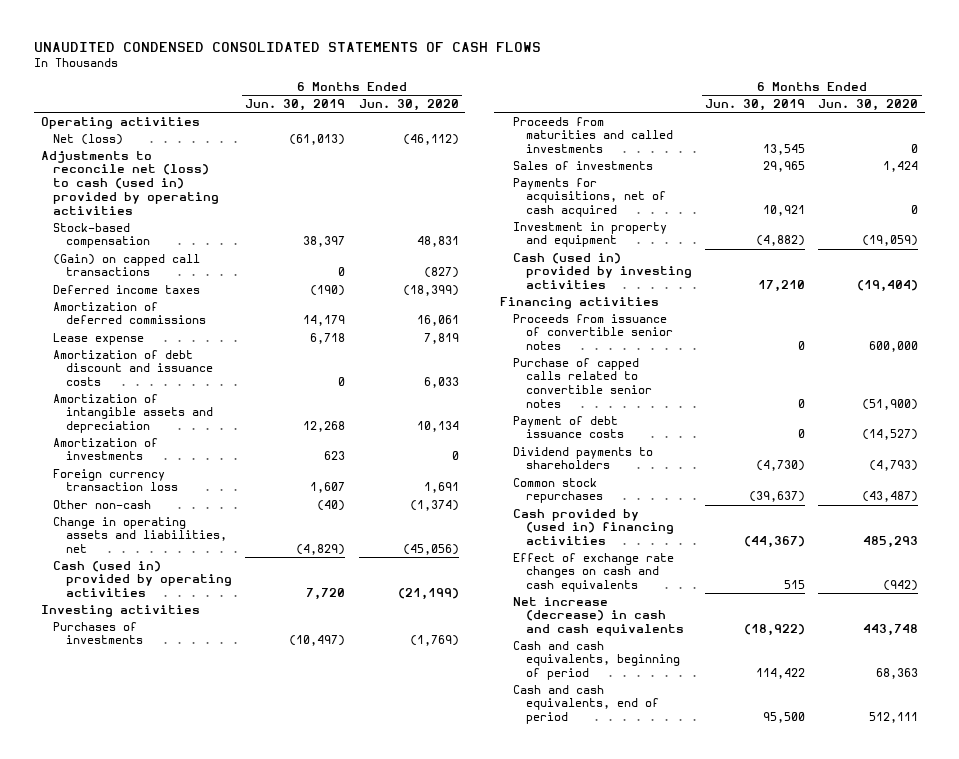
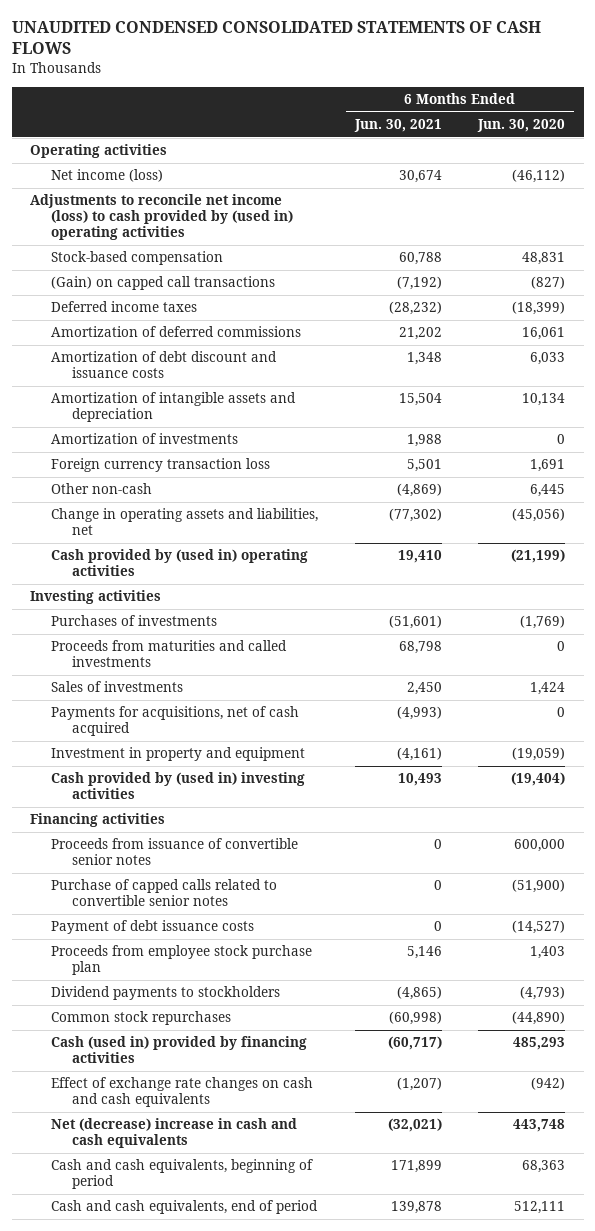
[245,99,346,112] Jun. 30, 2019 -> none
none -> [353,119,442,133] Jun. 30, 2021
[53,133,124,145] Net (loss) -> [51,169,164,183] Net income (loss)
[40,150,220,215] Adjustments to reconcile net (loss) to cash (used in) provided by operating activities -> [30,194,294,240] Adjustments to reconcile net income (loss) to cash provided by (used in) operating activities
[53,332,145,345] Lease expense -> none
[409,499,459,511] (1,374) -> [530,484,566,498] 6,445
[53,560,232,598] Cash (used in) provided by operating activities -> [51,549,309,577] Cash provided by (used in) operating activities
[513,252,692,290] Cash (used in) provided by investing activities -> [51,772,306,800] Cash provided by (used in) investing activities
none -> [51,945,313,976] Proceeds from employee stock purchase plan
[513,446,654,470] Dividend payments to shareholders -> [51,986,281,1001] Dividend payments to stockholders
[862,491,919,503] (43,487) -> [512,1011,566,1026] (44,890)
[513,508,674,546] Cash provided by (used in) financing activities -> [51,1036,308,1064] Cash (used in) provided by financing activities
[513,596,684,637] Net increase (decrease) in cash and cash equivalents -> [51,1118,298,1149] Net (decrease) increase in cash and cash equivalents

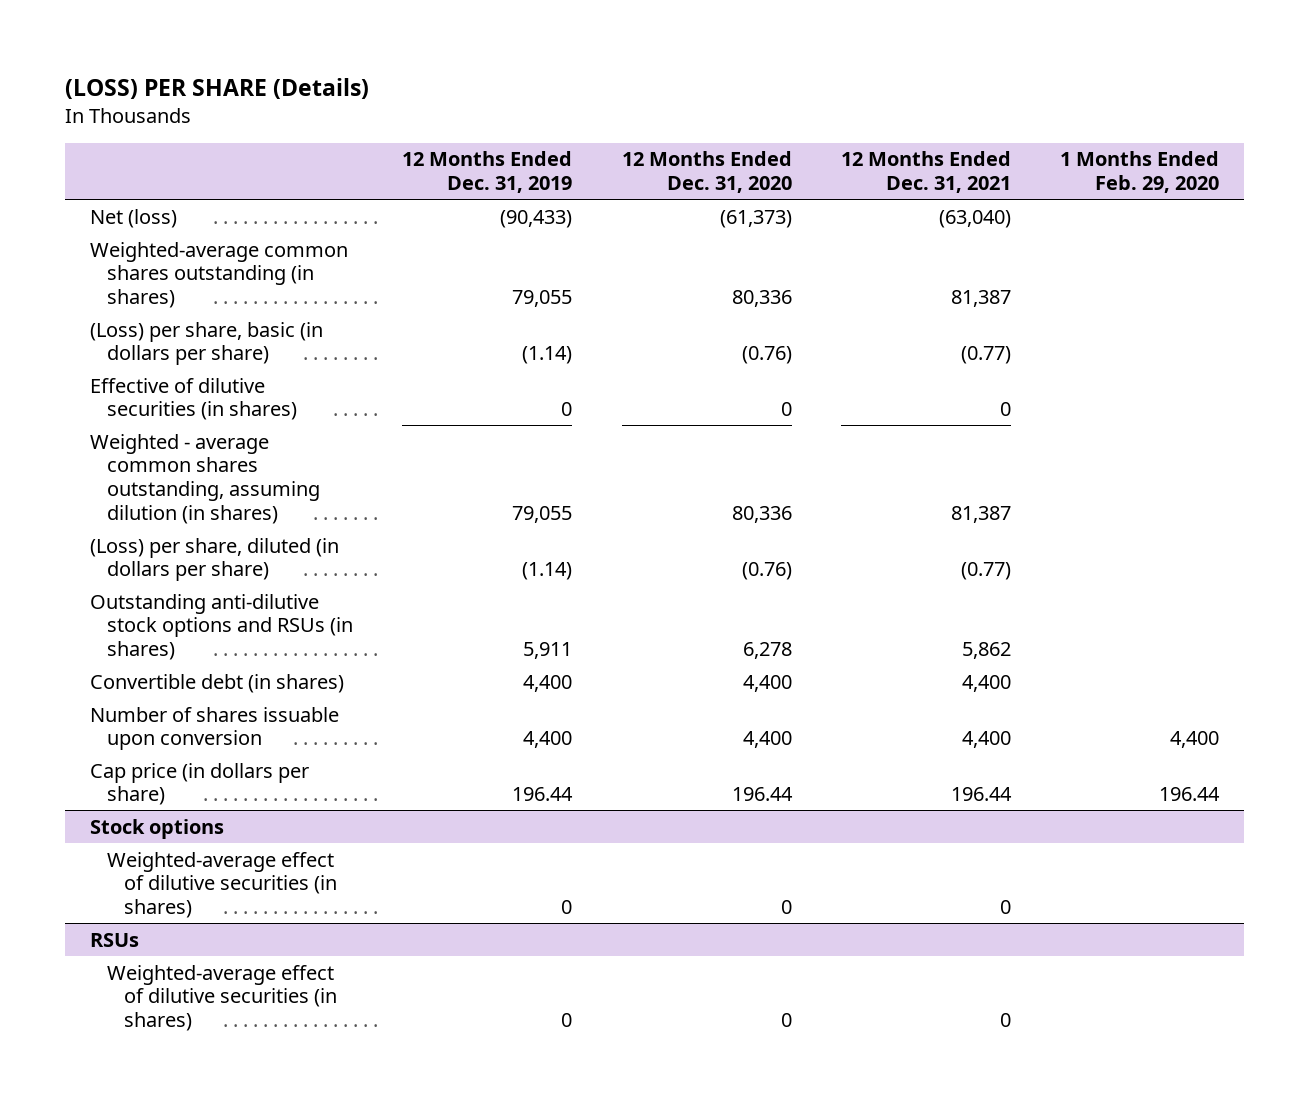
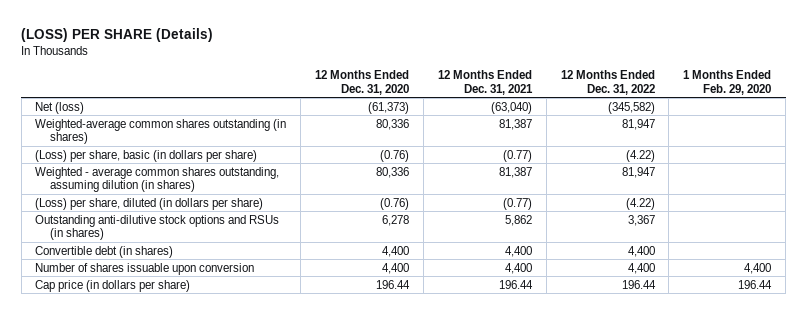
[402,151,573,194] 12 Months Ended Dec. 31, 2019 -> none
none -> [560,70,655,95] 12 Months Ended Dec. 31, 2022
[89,377,297,421] Effective of dilutive securities (in shares) -> none
[89,818,224,839] Stock options -> none
[106,851,337,919] Weighted-average effect of dilutive securities (in shares) -> none
[89,932,139,947] RSUs -> none
[106,964,337,1032] Weighted-average effect of dilutive securities (in shares) -> none

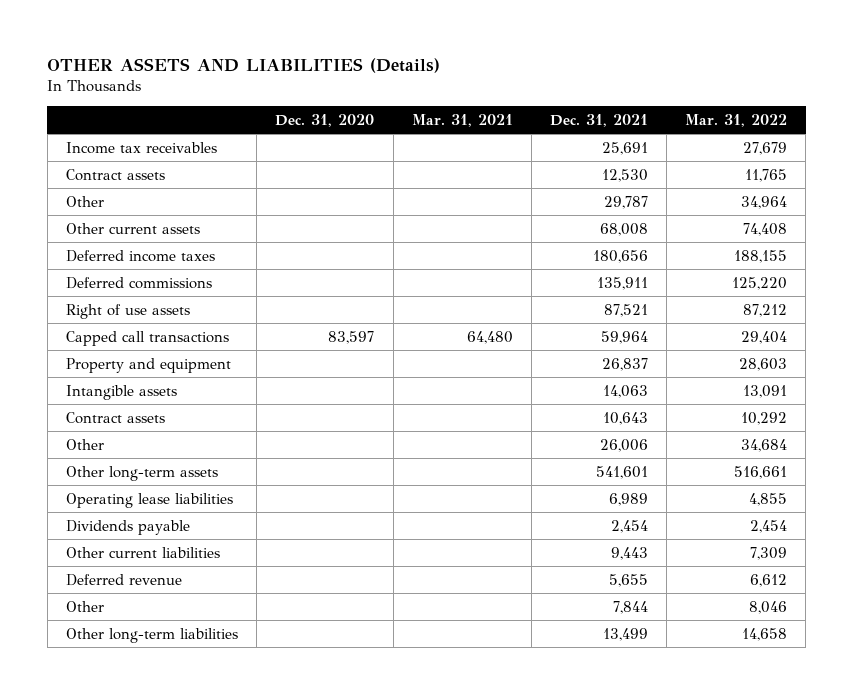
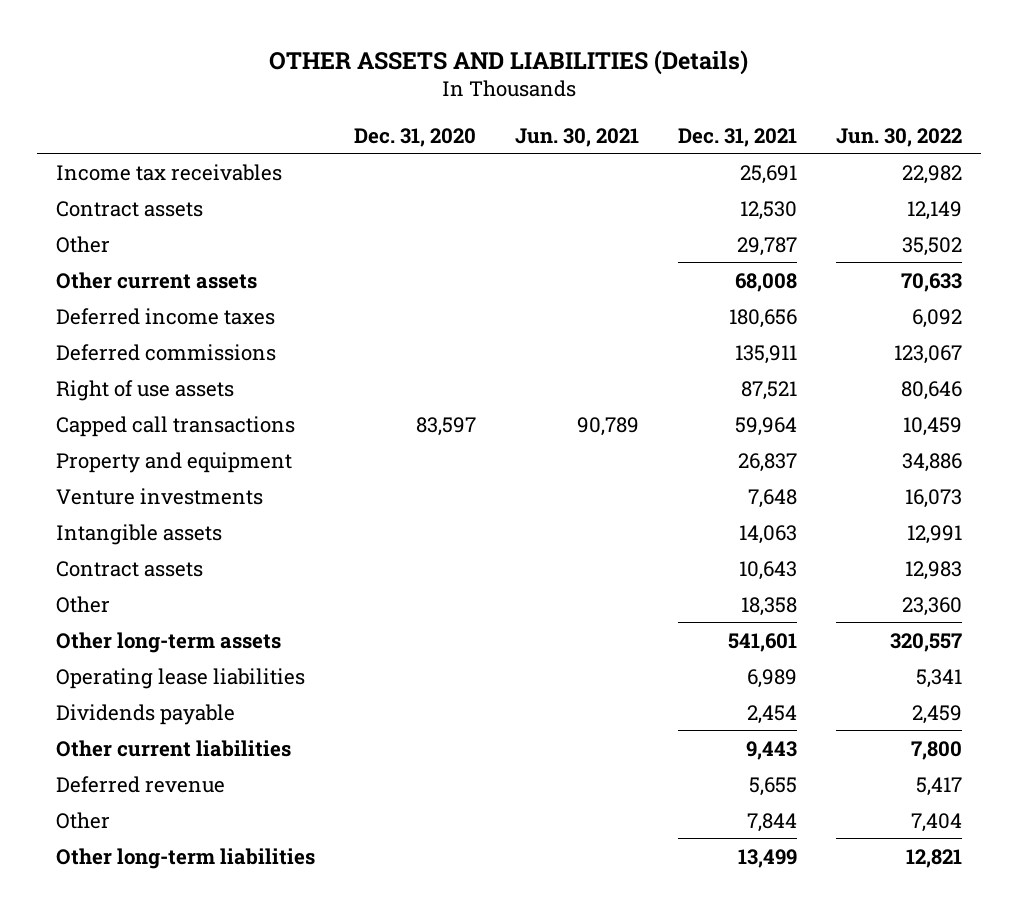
[411,113,513,127] Mar. 31, 2021 -> none
[685,113,788,127] Mar. 31, 2022 -> none
none -> [514,127,639,147] Jun. 30, 2021
none -> [835,127,962,147] Jun. 30, 2022
none -> [56,487,264,505] Venture investments
[599,438,648,452] 26,006 -> [740,596,797,616] 18,358

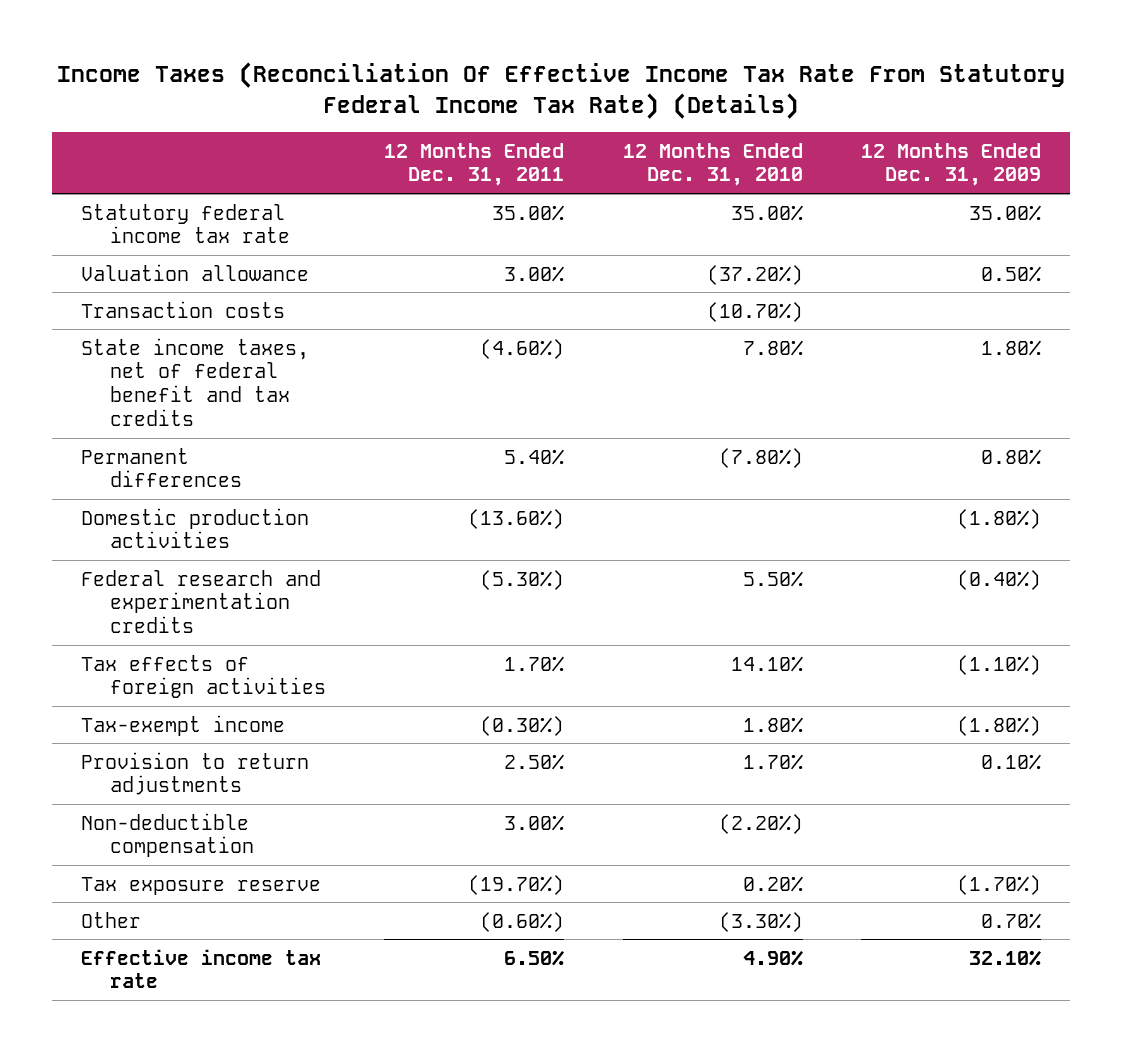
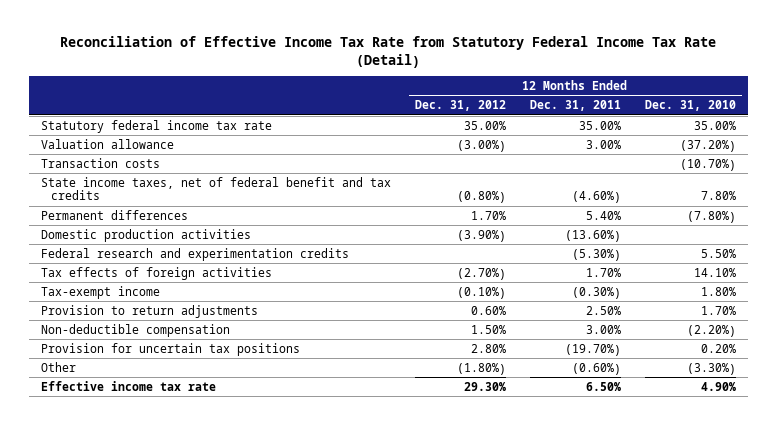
[57,62,1066,119] Income Taxes (Reconciliation Of Effective Income Tax Rate From Statutory Federal Income Tax Rate) (Details) -> [60,35,717,68] Reconciliation of Effective Income Tax Rate from Statutory Federal Income Tax Rate (Detail)
[861,142,1042,187] 12 Months Ended Dec. 31, 2009 -> none
none -> [414,100,506,112] Dec. 31, 2012
[81,876,322,895] Tax exposure reserve -> [40,342,300,356] Provision for uncertain tax positions

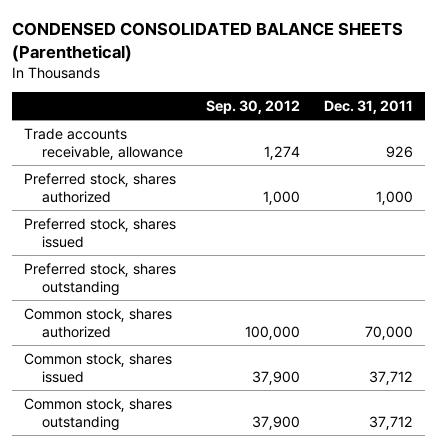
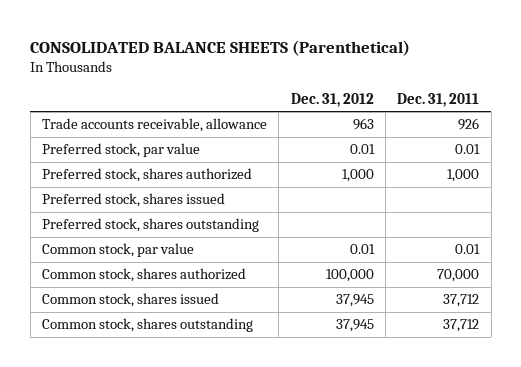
[11,21,403,62] CONDENSED CONSOLIDATED BALANCE SHEETS (Parenthetical) -> [30,39,411,56] CONSOLIDATED BALANCE SHEETS (Parenthetical)
[206,99,301,114] Sep. 30, 2012 -> none
none -> [290,92,374,107] Dec. 31, 2012
none -> [42,143,201,158] Preferred stock, par value
none -> [42,243,195,258] Common stock, par value

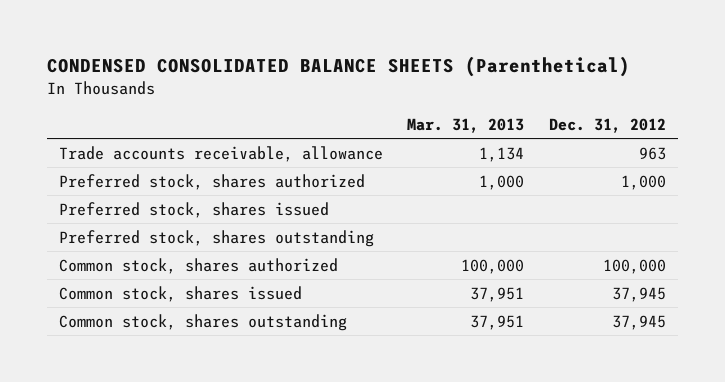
[30,39,411,56] CONSOLIDATED BALANCE SHEETS (Parenthetical) -> [47,56,631,78] CONDENSED CONSOLIDATED BALANCE SHEETS (Parenthetical)
[397,92,480,107] Dec. 31, 2011 -> none
none -> [407,117,525,133] Mar. 31, 2013
[42,143,201,158] Preferred stock, par value -> none
[42,243,195,258] Common stock, par value -> none

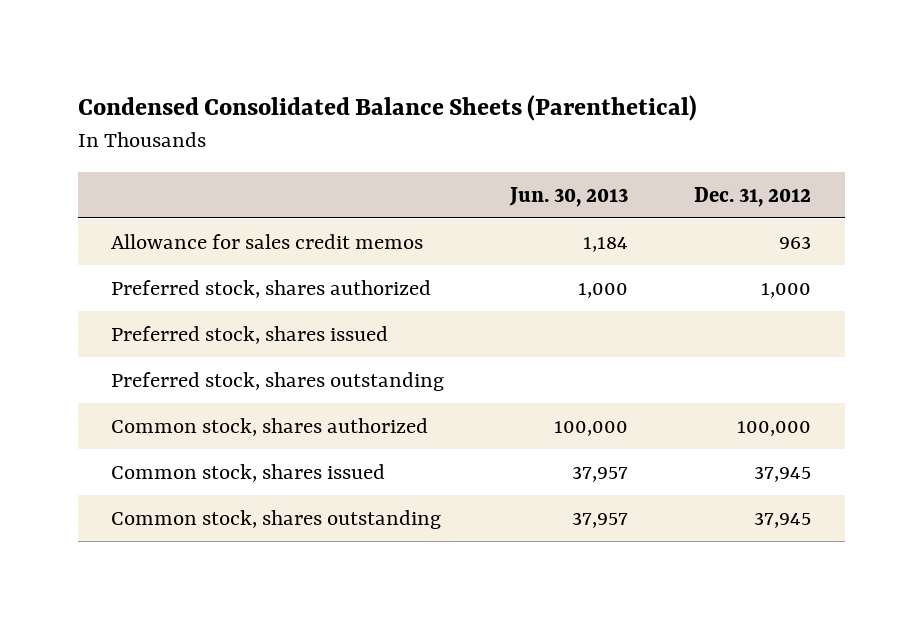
[47,56,631,78] CONDENSED CONSOLIDATED BALANCE SHEETS (Parenthetical) -> [77,94,697,121] Condensed Consolidated Balance Sheets (Parenthetical)
[407,117,525,133] Mar. 31, 2013 -> none
none -> [509,186,629,207] Jun. 30, 2013
[59,145,384,162] Trade accounts receivable, allowance -> [110,234,423,250] Allowance for sales credit memos

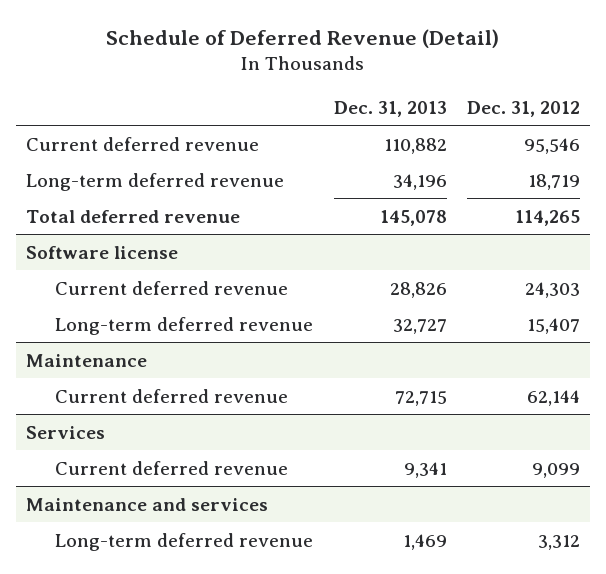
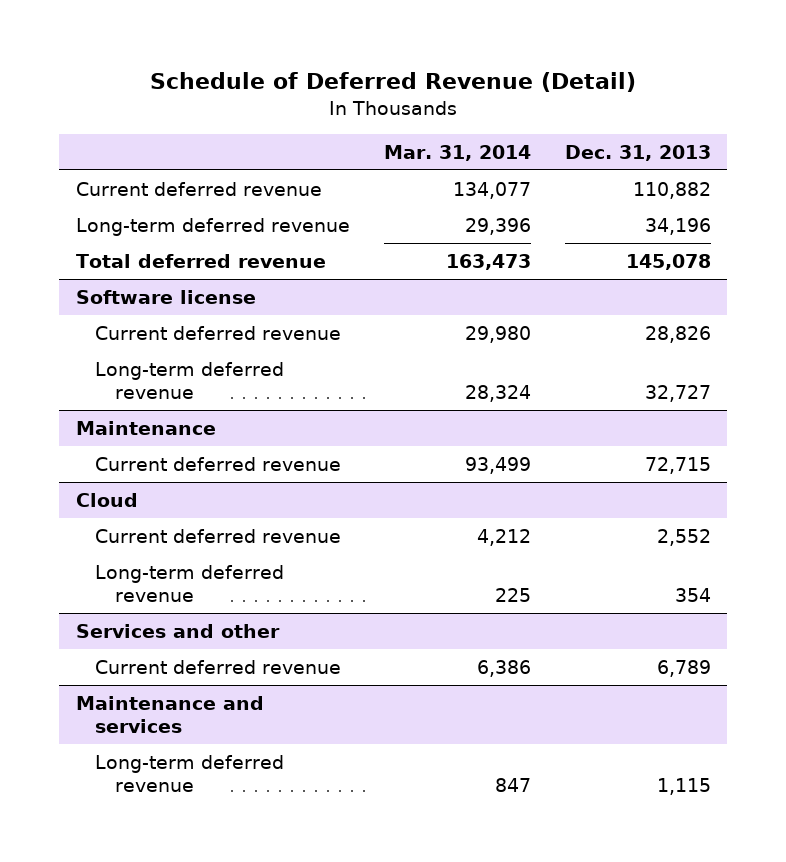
[466,100,580,117] Dec. 31, 2012 -> none
none -> [383,144,531,161] Mar. 31, 2014
[25,425,105,439] Services -> none
none -> [75,493,138,508] Cloud
[403,461,447,478] 9,341 -> [656,529,711,547] 2,552
none -> [95,565,285,603] Long-term deferred revenue
none -> [75,624,280,639] Services and other
none -> [95,660,342,675] Current deferred revenue
[402,533,447,550] 1,469 -> [656,778,711,796] 1,115

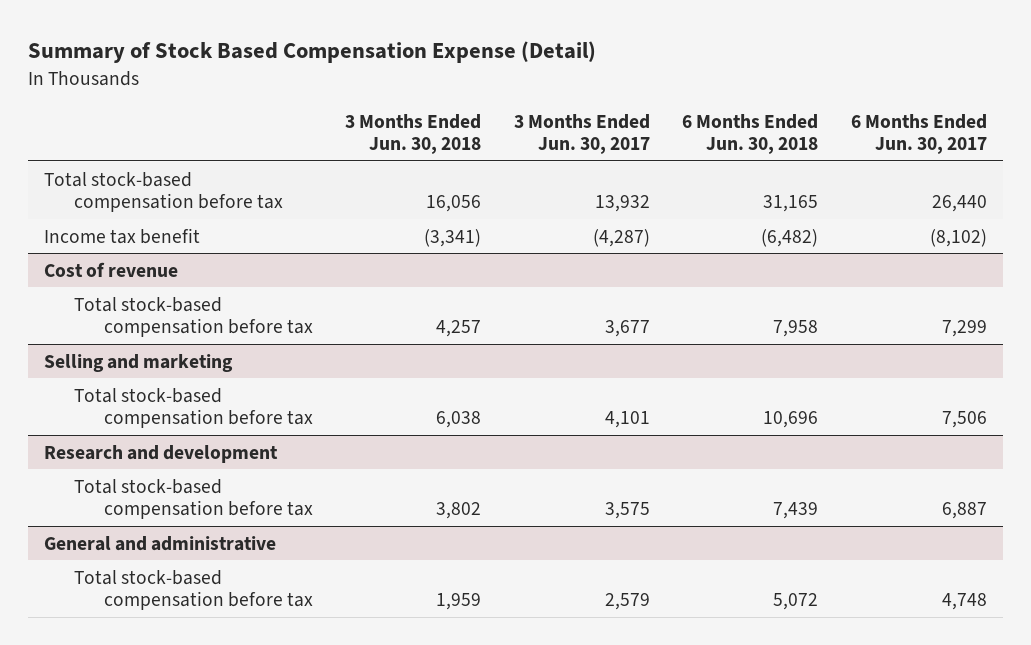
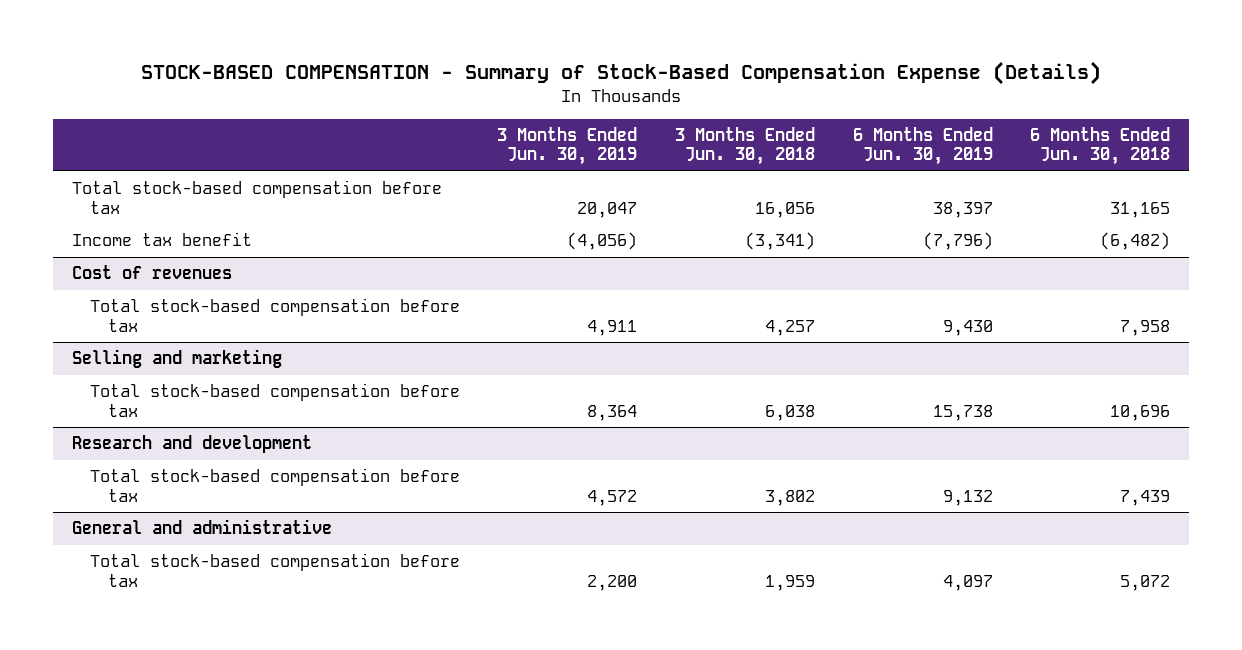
[27,41,596,64] Summary of Stock Based Compensation Expense (Detail) -> [141,60,1102,85] STOCK-BASED COMPENSATION - Summary of Stock-Based Compensation Expense (Details)
[513,113,650,155] 3 Months Ended Jun. 30, 2017 -> none
[850,113,987,155] 6 Months Ended Jun. 30, 2017 -> none
none -> [497,126,638,166] 3 Months Ended Jun. 30, 2019
none -> [852,126,993,166] 6 Months Ended Jun. 30, 2019
[44,261,179,277] Cost of revenue -> [71,265,232,280] Cost of revenues

